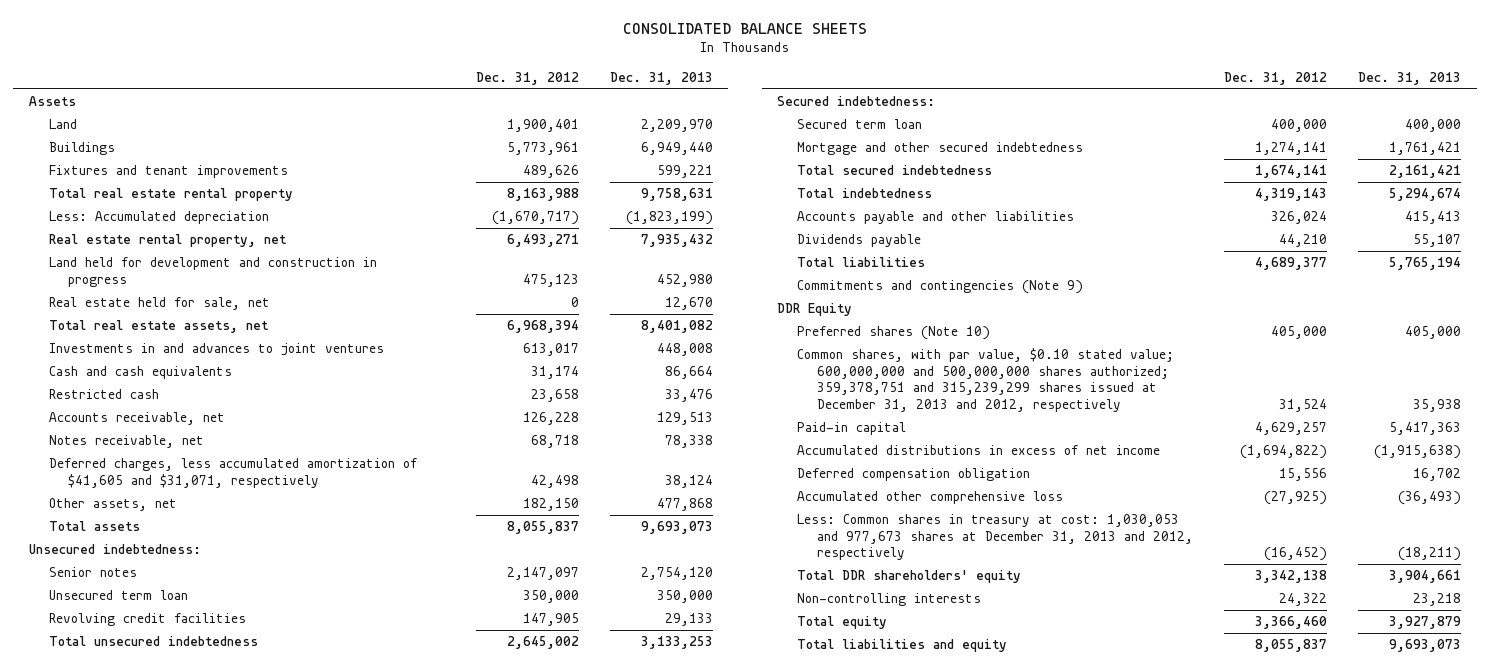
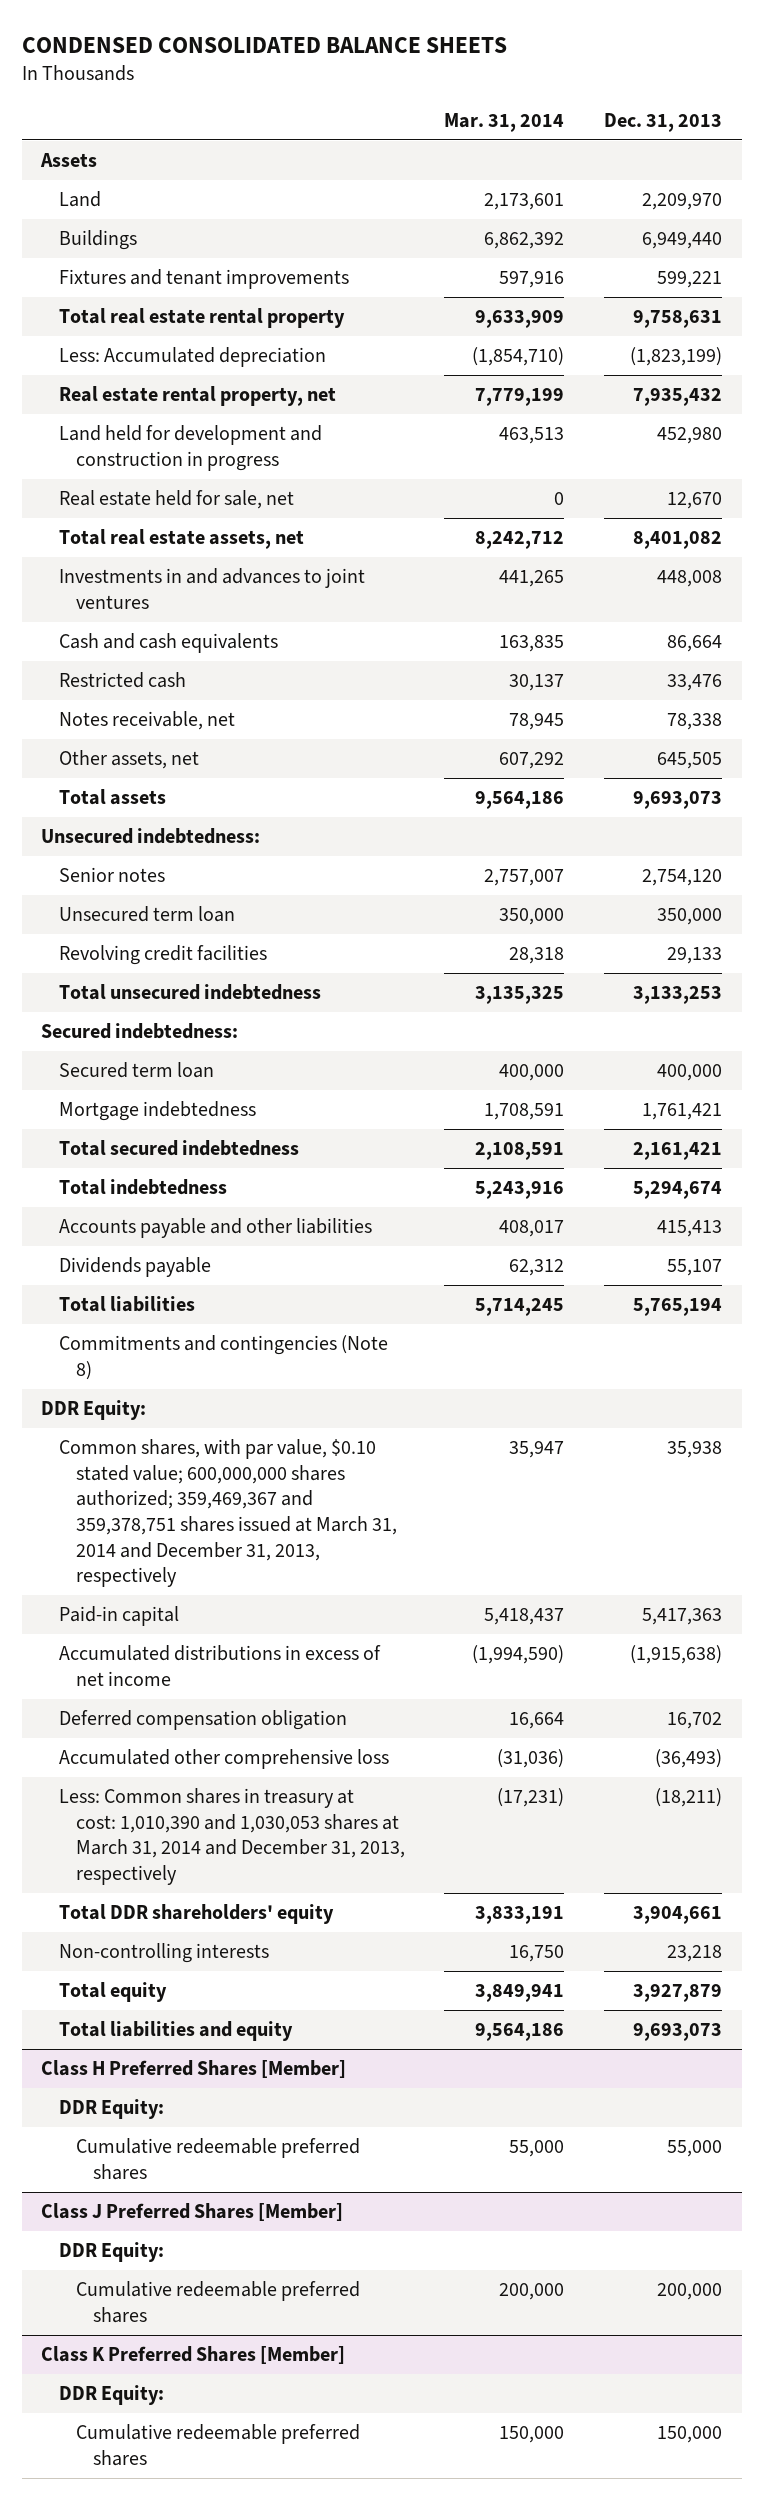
[623,23,868,35] CONSOLIDATED BALANCE SHEETS -> [21,37,507,54] CONDENSED CONSOLIDATED BALANCE SHEETS
[475,72,579,86] Dec. 31, 2012 -> none
none -> [444,112,565,132] Mar. 31, 2014
[48,412,225,426] Accounts receivable, net -> none
[48,458,417,488] Deferred charges, less accumulated amortization of $41,605 and $31,071, respectively -> none
[656,498,713,512] 477,868 -> [656,752,722,770] 645,505
[797,142,1084,156] Mortgage and other secured indebtedness -> [58,1101,256,1122] Mortgage indebtedness
[797,326,991,341] Preferred shares (Note 10) -> none
[797,280,1084,295] Commitments and contingencies (Note 9) -> [58,1335,388,1380] Commitments and contingencies (Note 8)
[777,303,853,317] DDR Equity -> [41,1400,147,1421] DDR Equity:
[797,348,1175,412] Common shares, with par value, $0.10 stated value; 600,000,000 and 500,000,000 shares authorized; 359,378,751 and 315,239,299 shares issued at December 31, 2013 and 2012, respectively -> [58,1439,397,1588] Common shares, with par value, $0.10 stated value; 600,000,000 shares authorized; 359,469,367 and 359,378,751 shares issued at March 31, 2014 and December 31, 2013, respectively
[797,514,1193,561] Less: Common shares in treasury at cost: 1,030,053 and 977,673 shares at December 31, 2013 and 2012, respectively -> [58,1788,405,1886] Less: Common shares in treasury at cost: 1,010,390 and 1,030,053 shares at March 31, 2014 and December 31, 2013, respectively
none -> [41,2060,347,2079] Class H Preferred Shares [Member]
none -> [58,2099,164,2120] DDR Equity:
none -> [75,2138,360,2180] Cumulative redeemable preferred shares
none -> [41,2203,344,2222] Class J Preferred Shares [Member]
none -> [58,2242,164,2263] DDR Equity:
none -> [75,2281,360,2323] Cumulative redeemable preferred shares
none -> [41,2346,346,2365] Class K Preferred Shares [Member]
none -> [58,2385,164,2406] DDR Equity:
none -> [75,2424,360,2466] Cumulative redeemable preferred shares

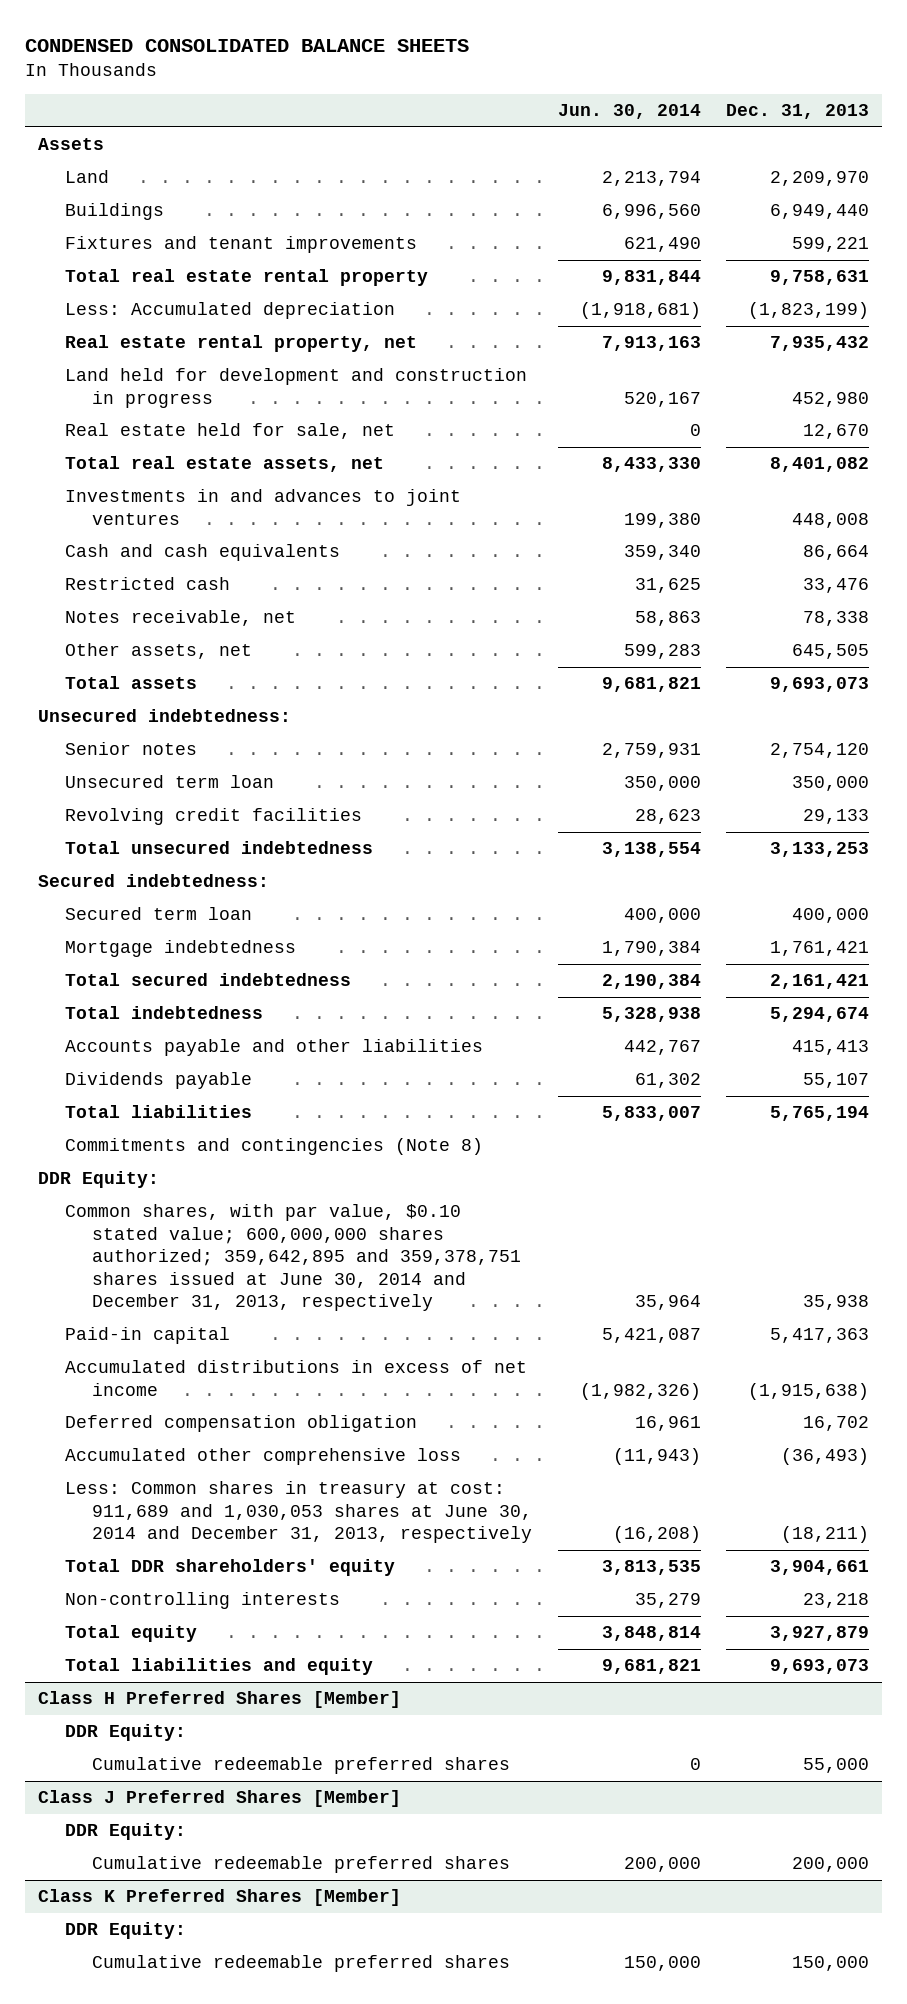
[444,112,565,132] Mar. 31, 2014 -> none
none -> [557,104,701,120] Jun. 30, 2014
[58,1439,397,1588] Common shares, with par value, $0.10 stated value; 600,000,000 shares authorized; 359,469,367 and 359,378,751 shares issued at March 31, 2014 and December 31, 2013, respectively -> [64,1204,522,1312] Common shares, with par value, $0.10 stated value; 600,000,000 shares authorized; 359,642,895 and 359,378,751 shares issued at June 30, 2014 and December 31, 2013, respectively
[58,1788,405,1886] Less: Common shares in treasury at cost: 1,010,390 and 1,030,053 shares at March 31, 2014 and December 31, 2013, respectively -> [64,1481,533,1544] Less: Common shares in treasury at cost: 911,689 and 1,030,053 shares at June 30, 2014 and December 31, 2013, respectively

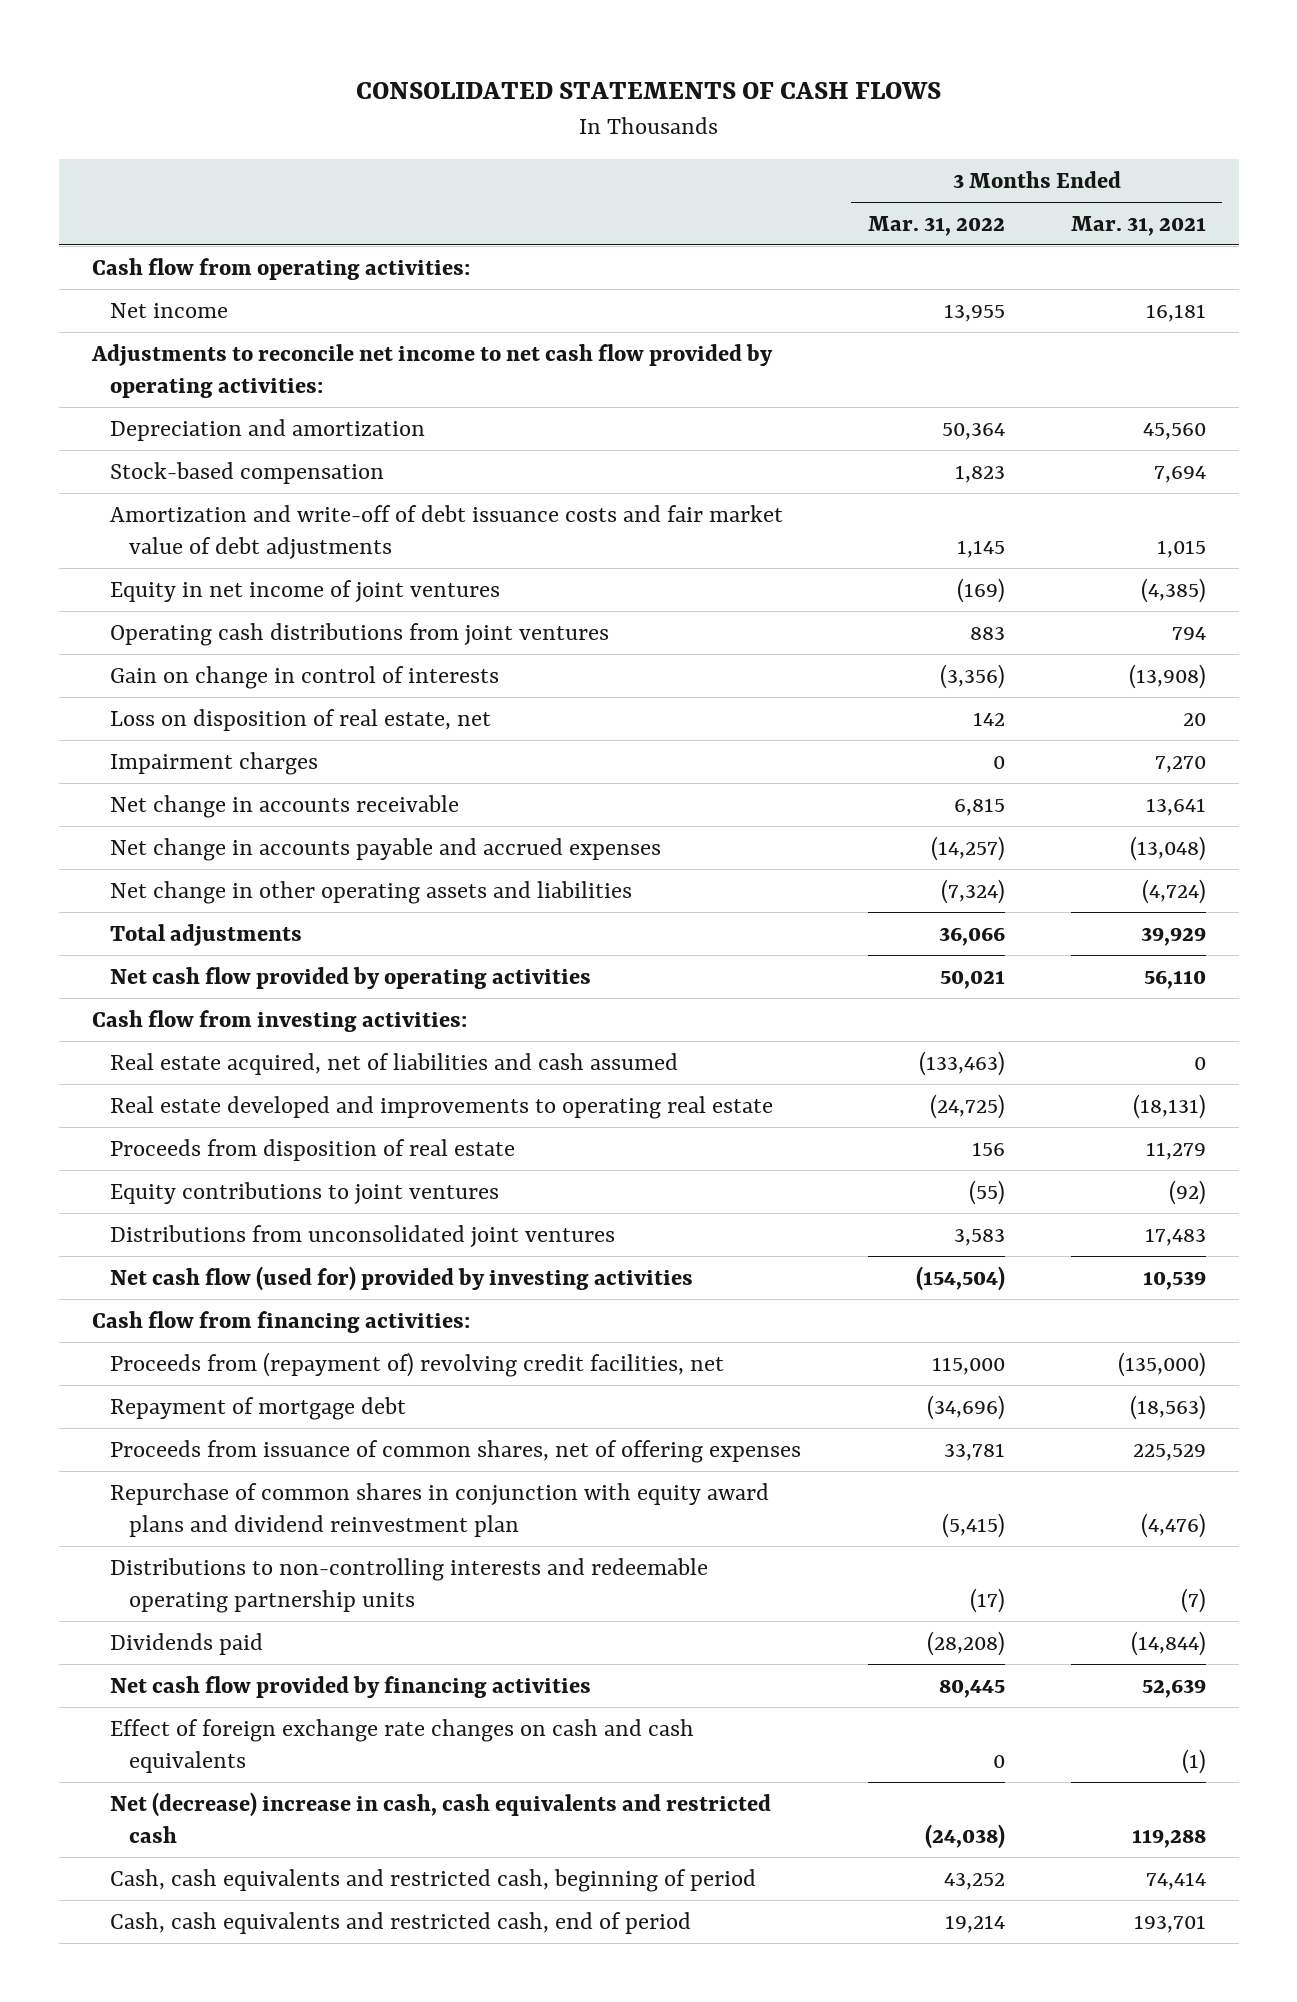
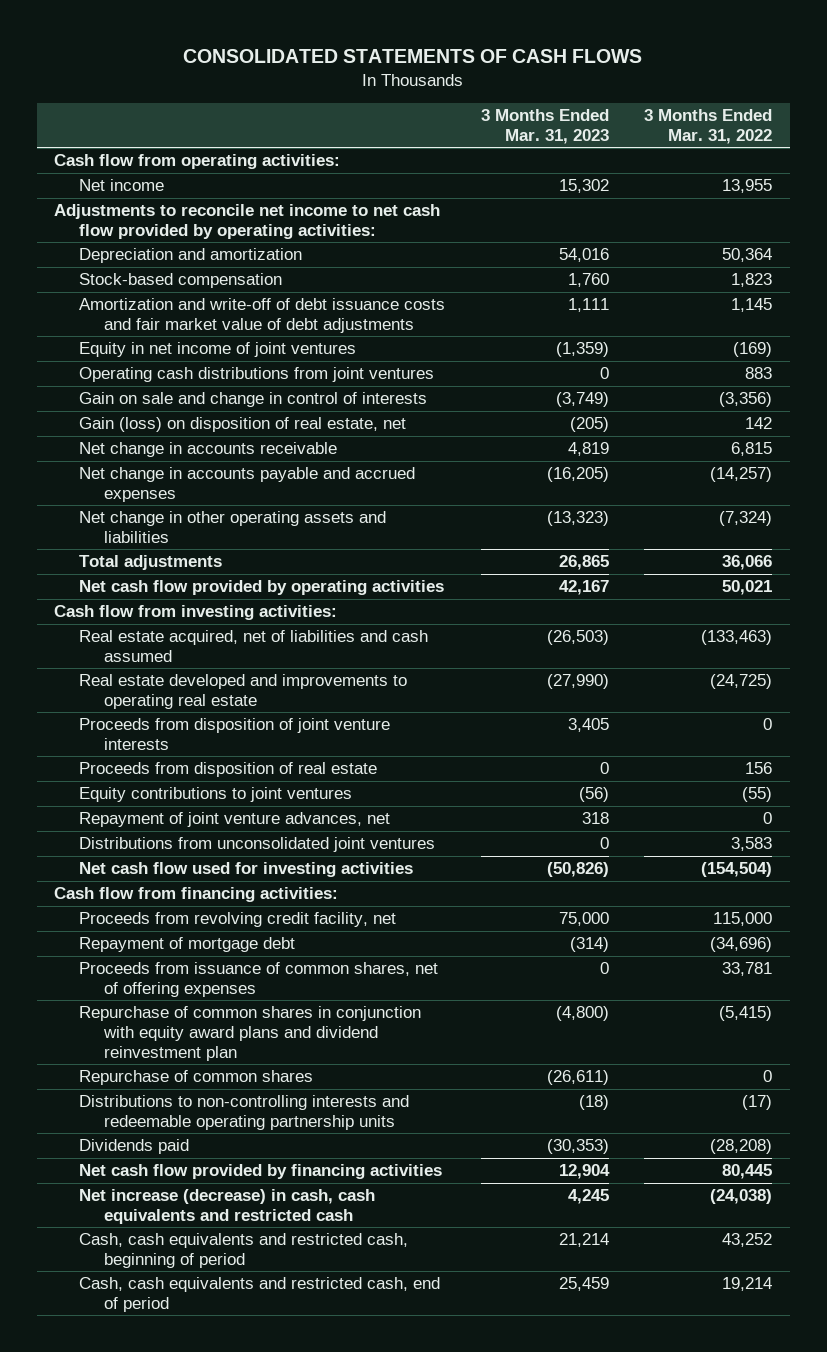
[1070,215,1206,236] Mar. 31, 2021 -> none
none -> [480,109,609,145] 3 Months Ended Mar. 31, 2023
[110,751,319,775] Impairment charges -> none
[110,665,500,689] Gain on change in control of interests -> [79,392,428,408] Gain on sale and change in control of interests
[110,708,492,731] Loss on disposition of real estate, net -> [79,417,407,433] Gain (loss) on disposition of real estate, net
none -> [79,718,391,750] Proceeds from disposition of joint venture interests
none -> [79,812,391,828] Repayment of joint venture advances, net
[110,1265,694,1291] Net cash flow (used for) provided by investing activities -> [79,862,414,878] Net cash flow used for investing activities
[110,1351,725,1377] Proceeds from (repayment of) revolving credit facilities, net -> [79,912,397,928] Proceeds from revolving credit facility, net
none -> [79,1070,314,1086] Repurchase of common shares
[110,1718,695,1773] Effect of foreign exchange rate changes on cash and cash equivalents -> none
[110,1791,772,1843] Net (decrease) increase in cash, cash equivalents and restricted cash -> [79,1189,376,1224] Net increase (decrease) in cash, cash equivalents and restricted cash

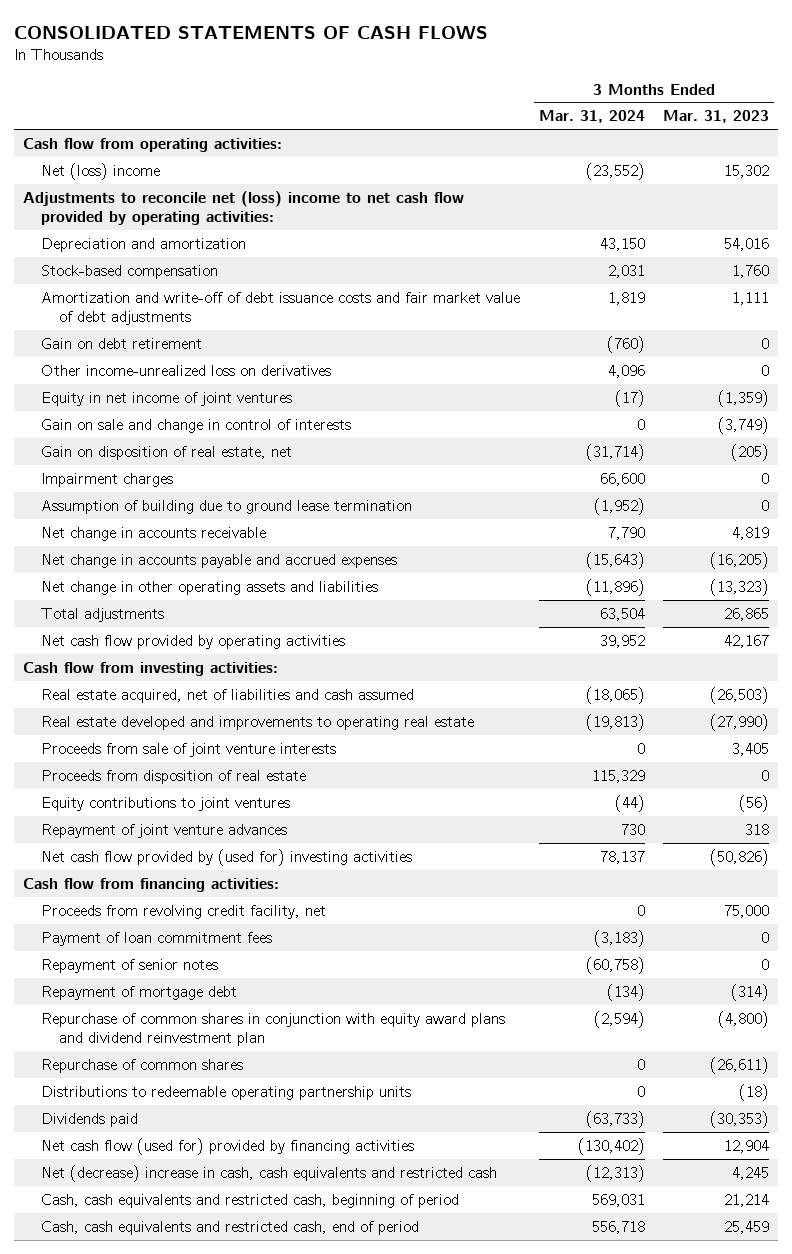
[644,109,773,145] 3 Months Ended Mar. 31, 2022 -> none
none -> [538,110,645,124] Mar. 31, 2024
[79,179,165,192] Net income -> [41,162,161,180] Net (loss) income
[54,204,441,239] Adjustments to reconcile net income to net cash flow provided by operating activities: -> [23,190,465,226] Adjustments to reconcile net (loss) income to net cash flow provided by operating activities:
none -> [41,337,203,349] Gain on debt retirement
none -> [41,364,332,376] Other income-unrealized loss on derivatives
[79,367,435,383] Operating cash distributions from joint ventures -> none
[79,417,407,433] Gain (loss) on disposition of real estate, net -> [41,445,293,460] Gain on disposition of real estate, net
none -> [41,472,174,487] Impairment charges
none -> [41,499,413,514] Assumption of building due to ground lease termination
[79,718,391,750] Proceeds from disposition of joint venture interests -> [41,742,337,757] Proceeds from sale of joint venture interests
[79,837,436,853] Distributions from unconsolidated joint ventures -> none
[79,812,391,828] Repayment of joint venture advances, net -> [41,823,288,838] Repayment of joint venture advances
[79,862,414,878] Net cash flow used for investing activities -> [41,848,413,866] Net cash flow provided by (used for) investing activities
none -> [41,931,273,946] Payment of loan commitment fees
none -> [41,958,219,973] Repayment of senior notes
[79,962,439,997] Proceeds from issuance of common shares, net of offering expenses -> none
[79,1095,410,1130] Distributions to non-controlling interests and redeemable operating partnership units -> [41,1085,412,1100] Distributions to redeemable operating partnership units
[79,1164,443,1180] Net cash flow provided by financing activities -> [41,1137,415,1155] Net cash flow (used for) provided by financing activities
[79,1189,376,1224] Net increase (decrease) in cash, cash equivalents and restricted cash -> [41,1164,498,1182] Net (decrease) increase in cash, cash equivalents and restricted cash

